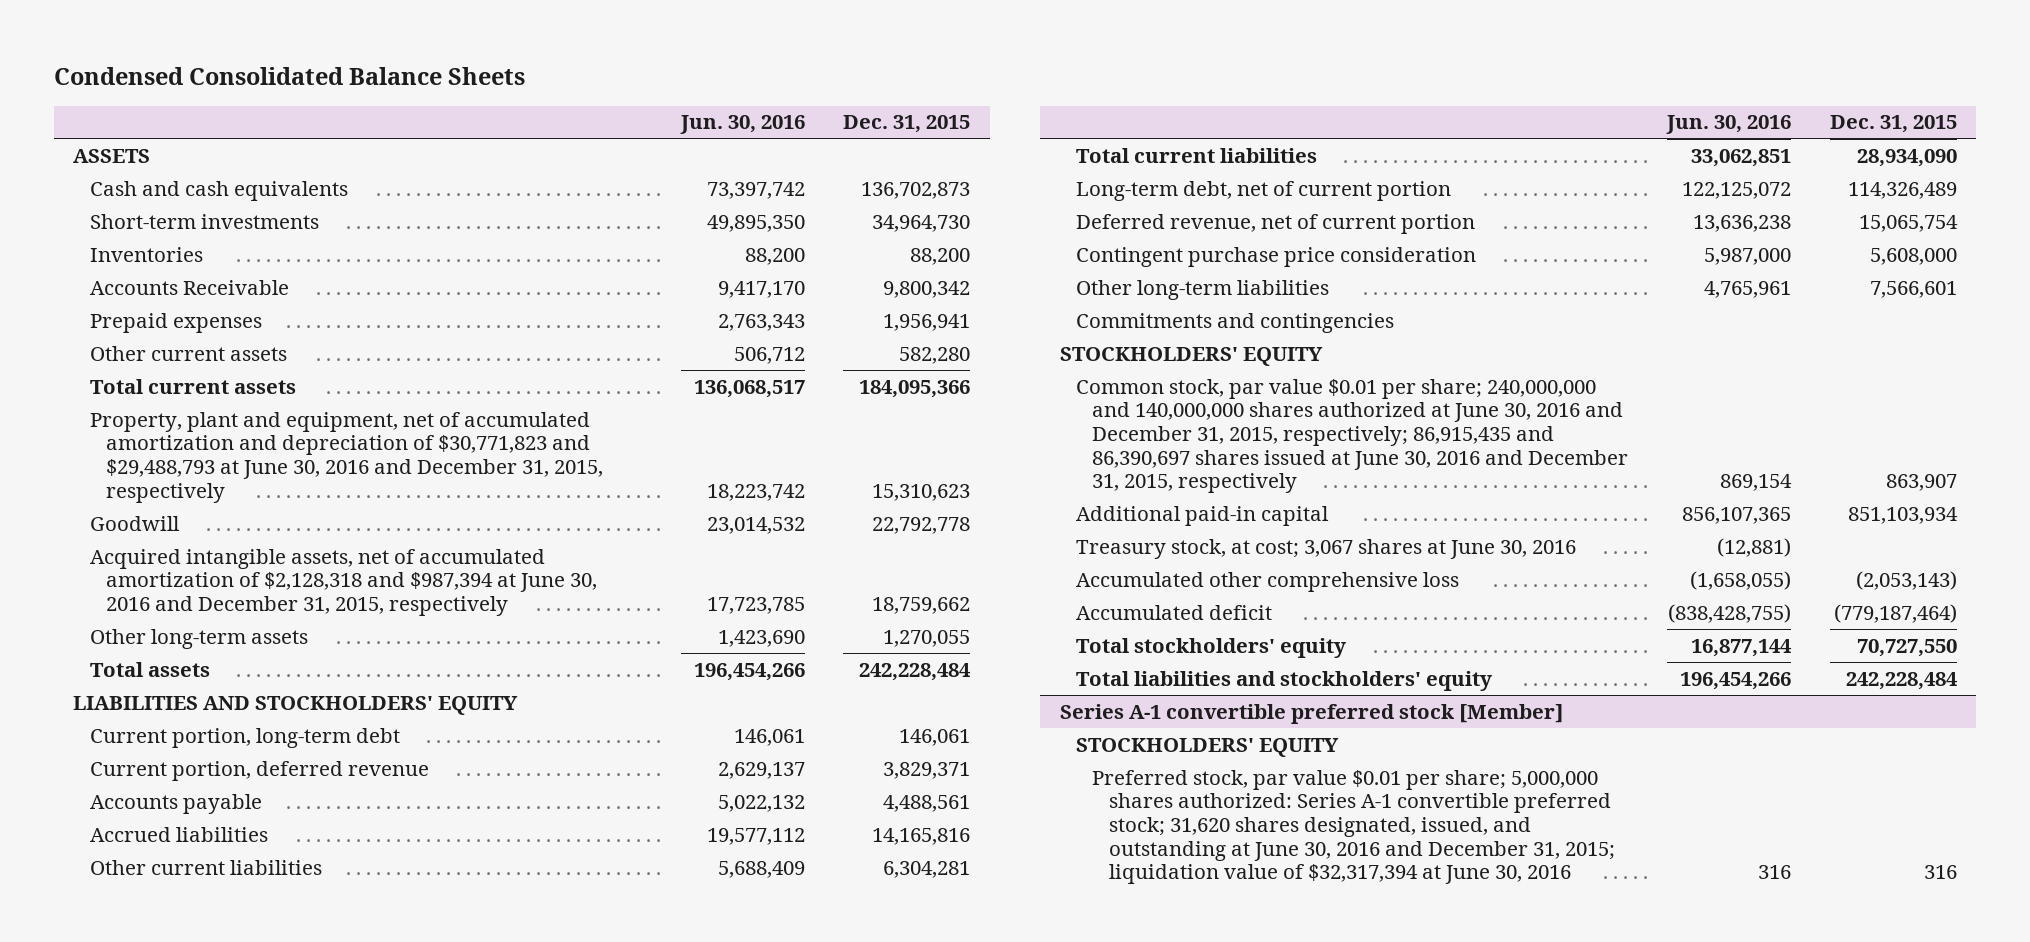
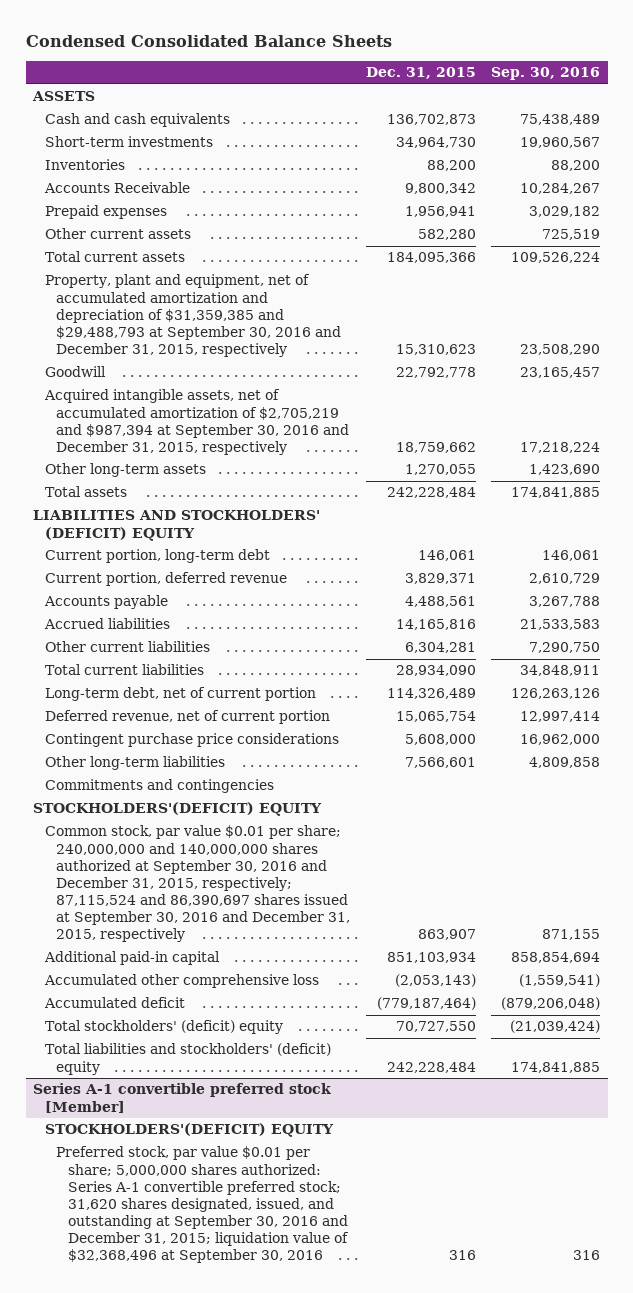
[679,115,805,135] Jun. 30, 2016 -> none
none -> [490,67,600,81] Sep. 30, 2016
[89,411,603,503] Property, plant and equipment, net of accumulated amortization and depreciation of $30,771,823 and $29,488,793 at June 30, 2016 and December 31, 2015, respectively -> [44,274,342,358] Property, plant and equipment, net of accumulated amortization and depreciation of $31,359,385 and $29,488,793 at September 30, 2016 and December 31, 2015, respectively
[89,548,597,616] Acquired intangible assets, net of accumulated amortization of $2,128,318 and $987,394 at June 30, 2016 and December 31, 2015, respectively -> [43,389,350,455] Acquired intangible assets, net of accumulated amortization of $2,705,219 and $987,394 at September 30, 2016 and December 31, 2015, respectively
[73,695,519,715] LIABILITIES AND STOCKHOLDERS' EQUITY -> [33,510,321,541] LIABILITIES AND STOCKHOLDERS' (DEFICIT) EQUITY
[1076,246,1477,267] Contingent purchase price consideration -> [44,733,339,748] Contingent purchase price considerations
[1059,346,1323,366] STOCKHOLDERS' EQUITY -> [33,802,323,817] STOCKHOLDERS'(DEFICIT) EQUITY
[1076,378,1629,494] Common stock, par value $0.01 per share; 240,000,000 and 140,000,000 shares authorized at June 30, 2016 and December 31, 2015, respectively; 86,915,435 and 86,390,697 shares issued at June 30, 2016 and December 31, 2015, respectively -> [44,825,351,943] Common stock, par value $0.01 per share; 240,000,000 and 140,000,000 shares authorized at September 30, 2016 and December 31, 2015, respectively; 87,115,524 and 86,390,697 shares issued at September 30, 2016 and December 31, 2015, respectively
[1076,538,1577,559] Treasury stock, at cost; 3,067 shares at June 30, 2016 -> none
[1076,637,1347,658] Total stockholders' equity -> [44,1020,283,1035] Total stockholders' (deficit) equity
[1076,670,1493,691] Total liabilities and stockholders' equity -> [44,1043,331,1075] Total liabilities and stockholders' (deficit) equity
[1076,737,1340,757] STOCKHOLDERS' EQUITY -> [44,1123,334,1138] STOCKHOLDERS'(DEFICIT) EQUITY
[1092,769,1615,885] Preferred stock, par value $0.01 per share; 5,000,000 shares authorized: Series A-1 convertible preferred stock; 31,620 shares designated, issued, and outstanding at June 30, 2016 and December 31, 2015; liquidation value of $32,317,394 at June 30, 2016 -> [56,1146,349,1264] Preferred stock, par value $0.01 per share; 5,000,000 shares authorized: Series A-1 convertible preferred stock; 31,620 shares designated, issued, and outstanding at September 30, 2016 and December 31, 2015; liquidation value of $32,368,496 at September 30, 2016

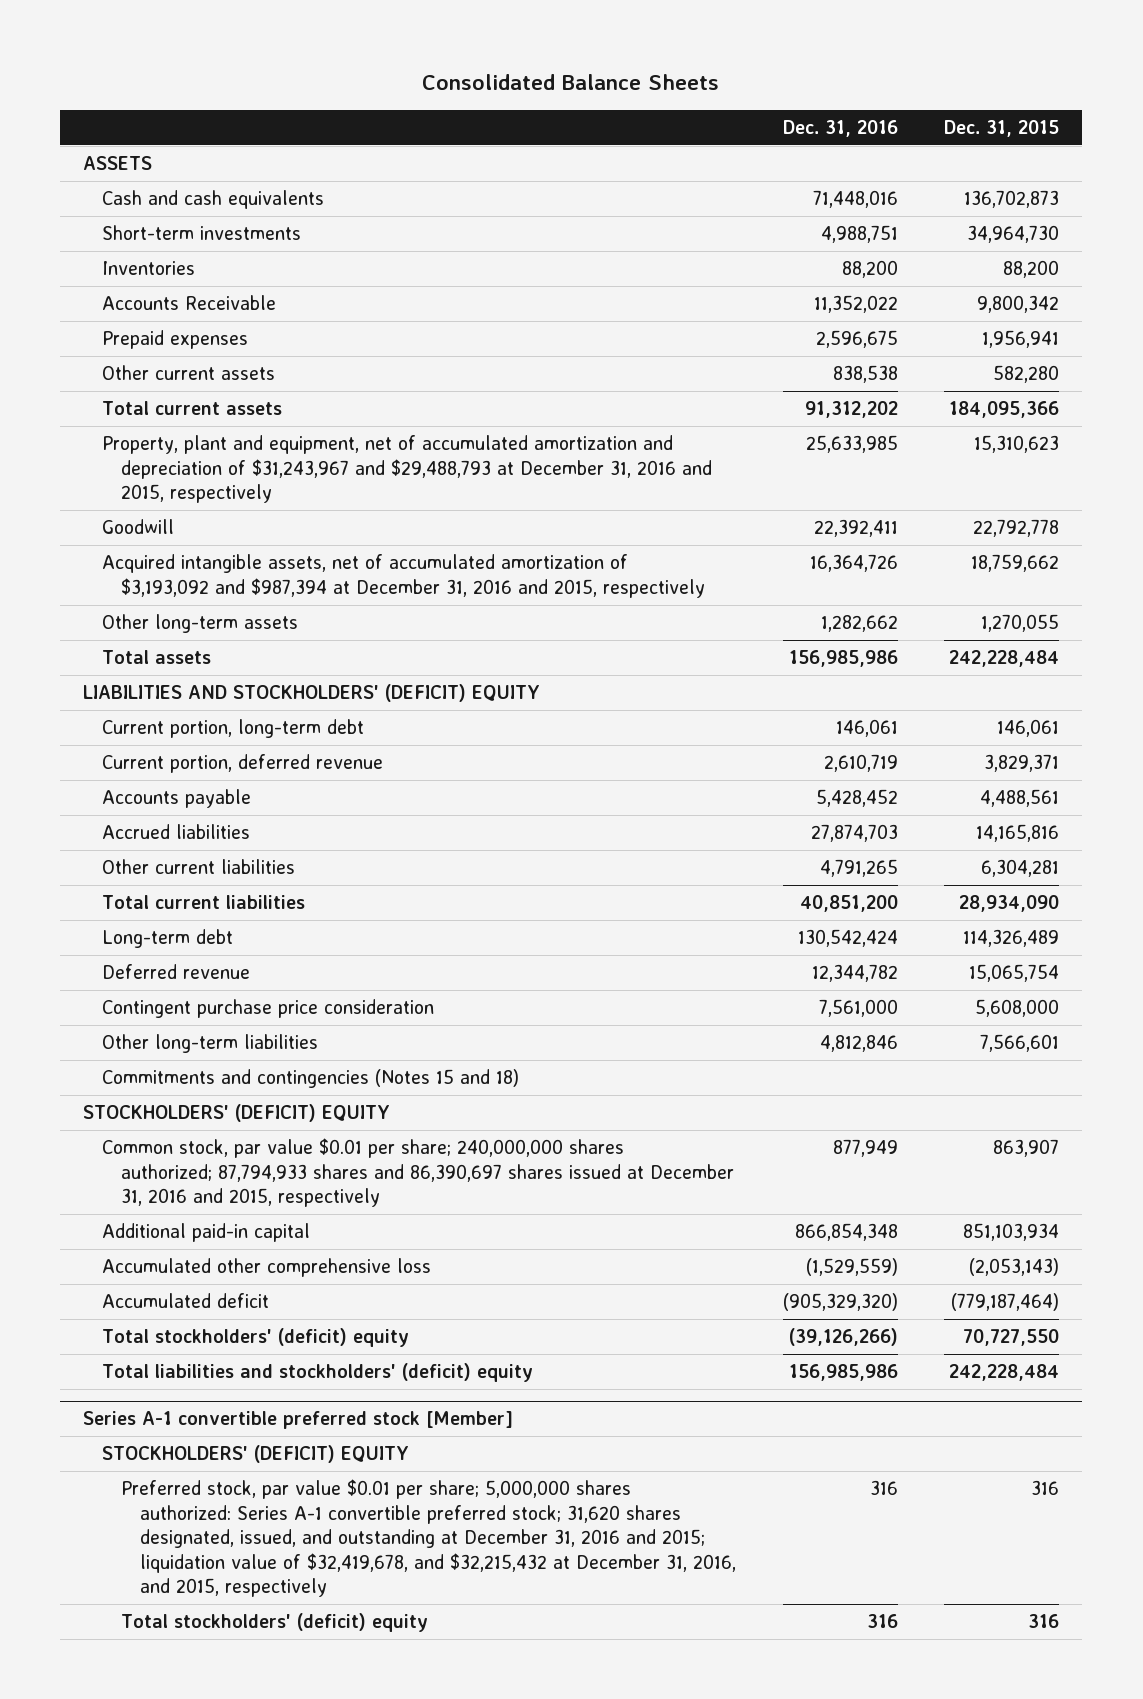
[25,35,392,48] Condensed Consolidated Balance Sheets -> [422,74,720,91] Consolidated Balance Sheets
[490,67,600,81] Sep. 30, 2016 -> none
none -> [782,119,898,137] Dec. 31, 2016
[44,274,342,358] Property, plant and equipment, net of accumulated amortization and depreciation of $31,359,385 and $29,488,793 at September 30, 2016 and December 31, 2015, respectively -> [102,435,713,504] Property, plant and equipment, net of accumulated amortization and depreciation of $31,243,967 and $29,488,793 at December 31, 2016 and 2015, respectively
[43,389,350,455] Acquired intangible assets, net of accumulated amortization of $2,705,219 and $987,394 at September 30, 2016 and December 31, 2015, respectively -> [102,554,706,598] Acquired intangible assets, net of accumulated amortization of $3,193,092 and $987,394 at December 31, 2016 and 2015, respectively
[44,687,316,702] Long-term debt, net of current portion -> [102,929,234,949] Long-term debt
[44,710,330,725] Deferred revenue, net of current portion -> [102,964,251,980] Deferred revenue
[44,733,339,748] Contingent purchase price considerations -> [102,999,435,1019] Contingent purchase price consideration
[44,779,274,794] Commitments and contingencies -> [102,1069,520,1089] Commitments and contingencies (Notes 15 and 18)
[33,802,323,817] STOCKHOLDERS'(DEFICIT) EQUITY -> [83,1104,391,1123] STOCKHOLDERS' (DEFICIT) EQUITY
[44,825,351,943] Common stock, par value $0.01 per share; 240,000,000 and 140,000,000 shares authorized at September 30, 2016 and December 31, 2015, respectively; 87,115,524 and 86,390,697 shares issued at September 30, 2016 and December 31, 2015, respectively -> [102,1138,735,1208] Common stock, par value $0.01 per share; 240,000,000 shares authorized; 87,794,933 shares and 86,390,697 shares issued at December 31, 2016 and 2015, respectively
[44,1123,334,1138] STOCKHOLDERS'(DEFICIT) EQUITY -> [102,1445,410,1464] STOCKHOLDERS' (DEFICIT) EQUITY
[56,1146,349,1264] Preferred stock, par value $0.01 per share; 5,000,000 shares authorized: Series A-1 convertible preferred stock; 31,620 shares designated, issued, and outstanding at September 30, 2016 and December 31, 2015; liquidation value of $32,368,496 at September 30, 2016 -> [121,1479,737,1598] Preferred stock, par value $0.01 per share; 5,000,000 shares authorized: Series A-1 convertible preferred stock; 31,620 shares designated, issued, and outstanding at December 31, 2016 and 2015; liquidation value of $32,419,678, and $32,215,432 at December 31, 2016, and 2015, respectively
none -> [121,1613,429,1633] Total stockholders' (deficit) equity

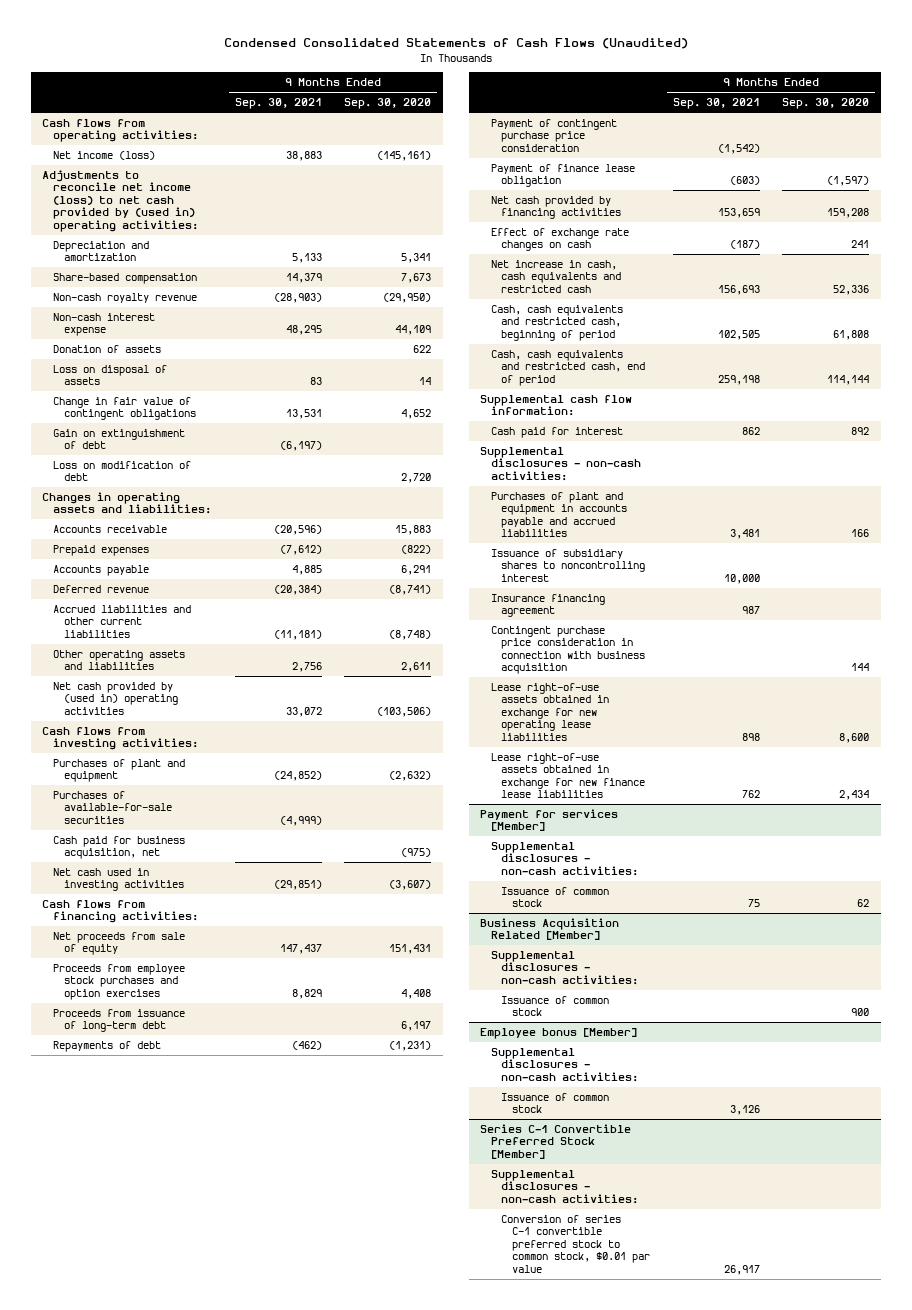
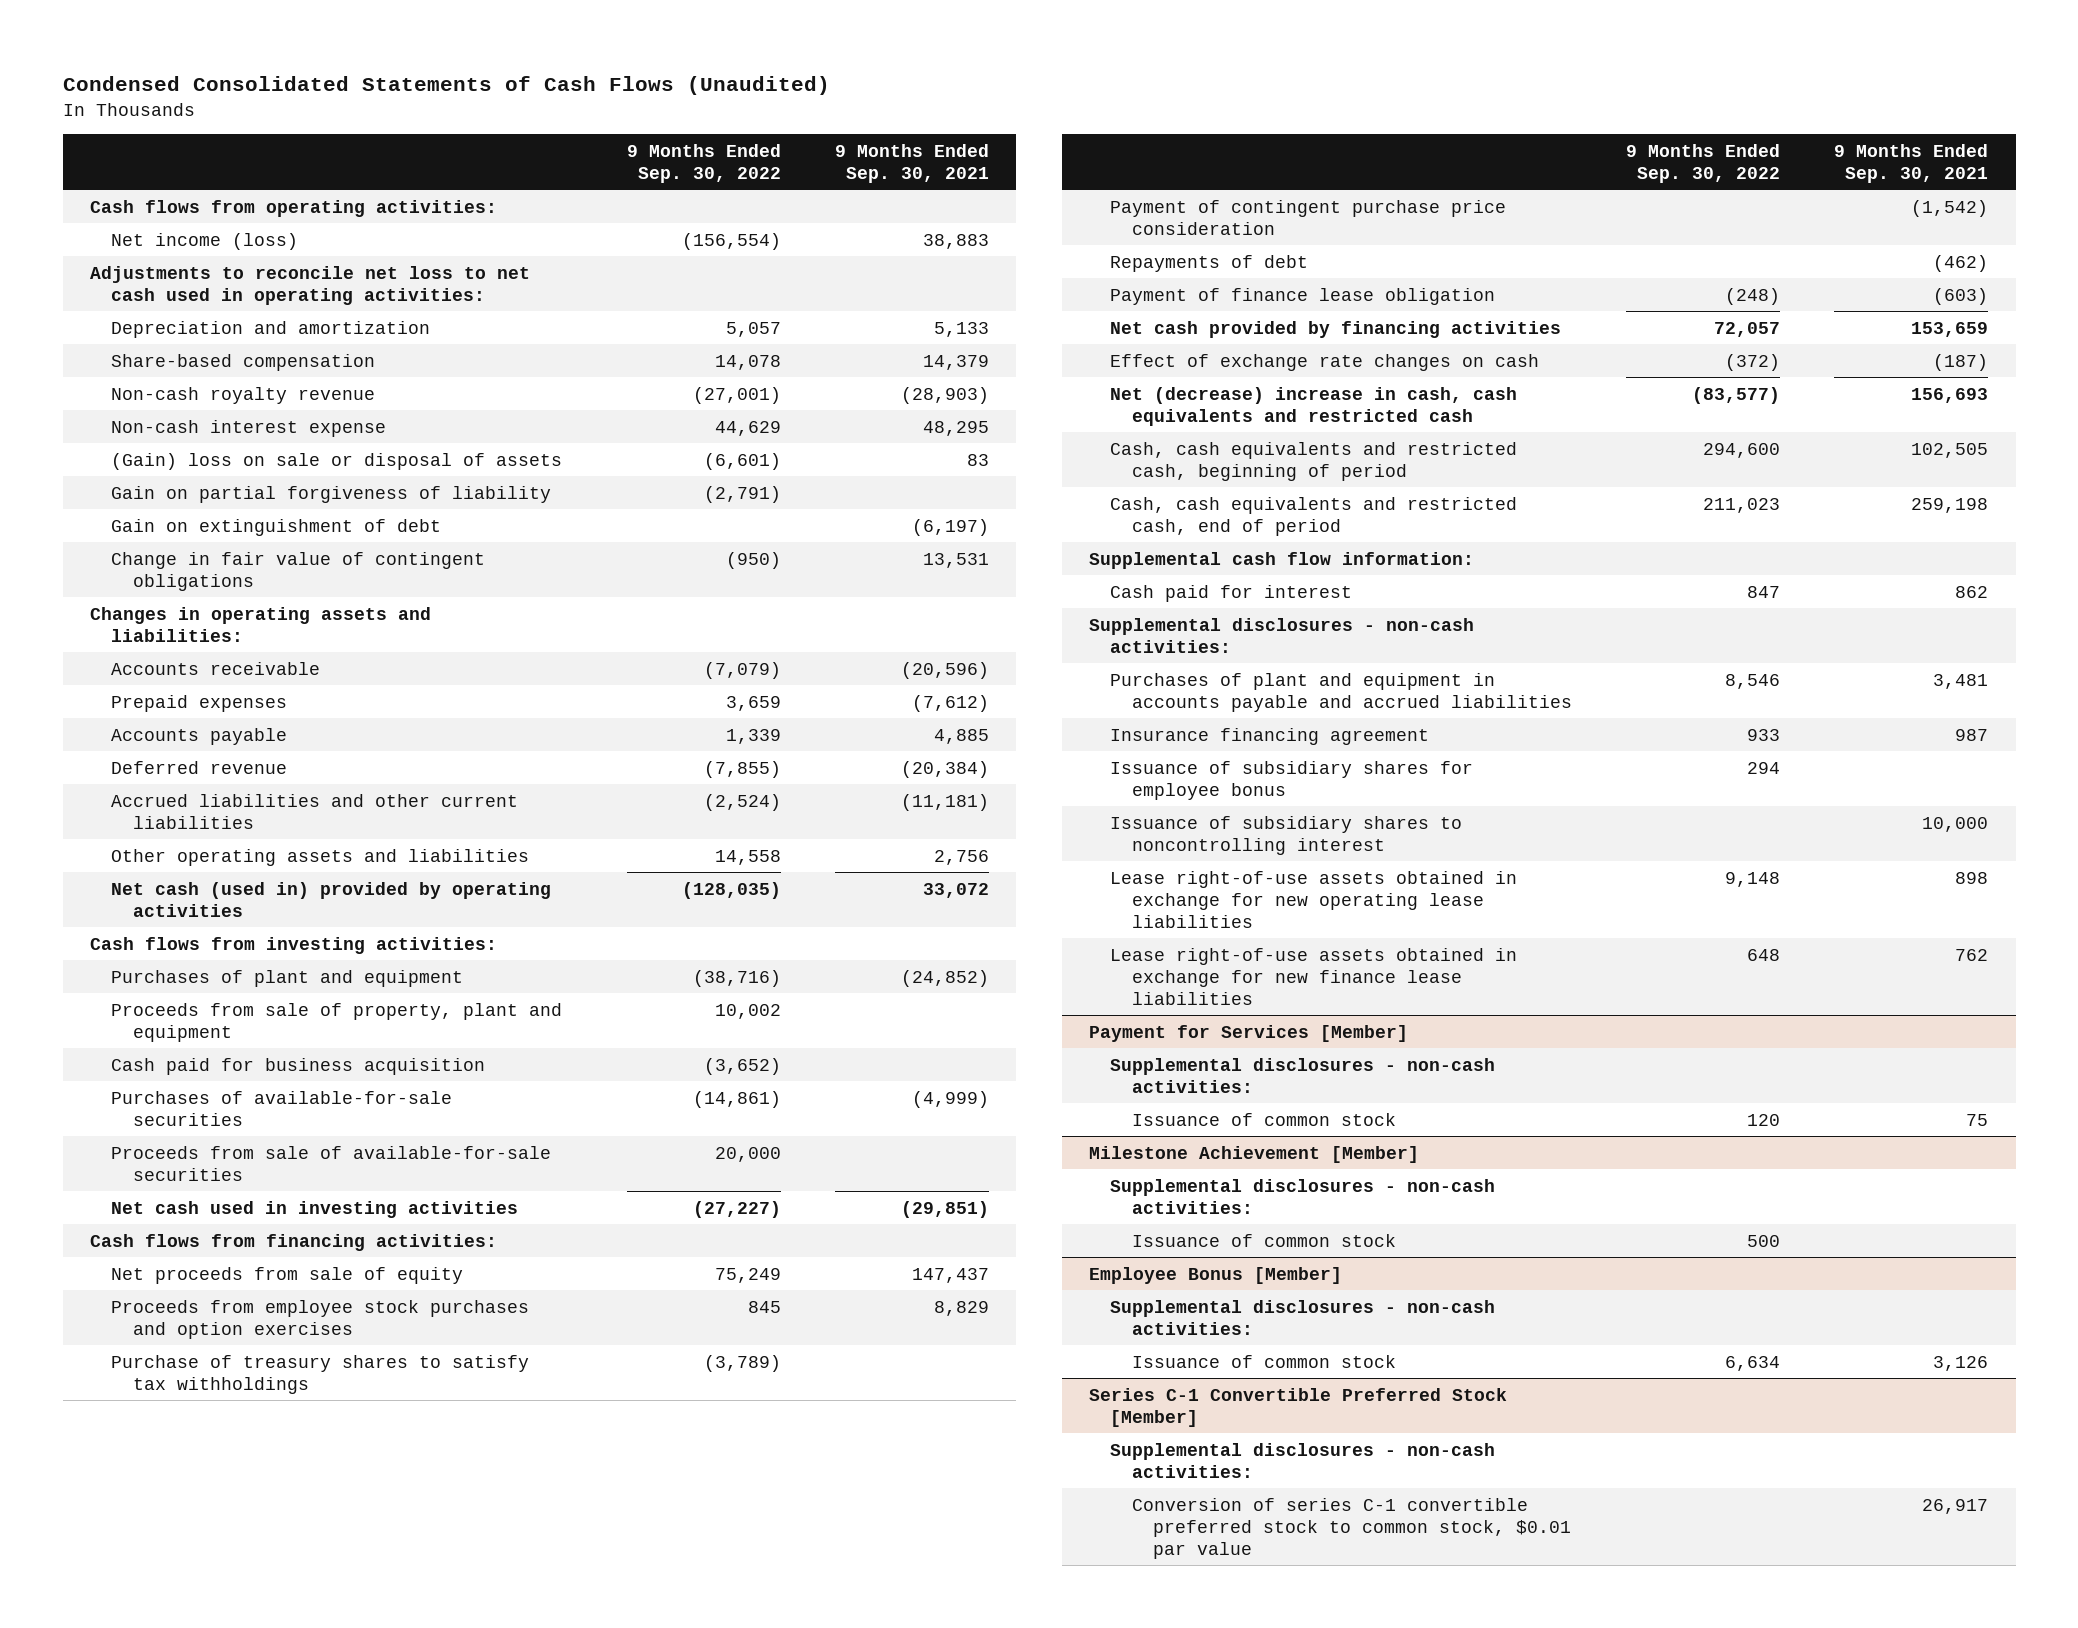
[344,98,432,110] Sep. 30, 2020 -> none
none -> [627,143,782,183] 9 Months Ended Sep. 30, 2022
[42,170,198,232] Adjustments to reconcile net income (loss) to net cash provided by (used in) operating activities: -> [89,265,530,305] Adjustments to reconcile net loss to net cash used in operating activities:
[52,345,161,354] Donation of assets -> none
[52,365,167,386] Loss on disposal of assets -> [111,452,563,470] (Gain) loss on sale or disposal of assets
none -> [111,485,552,503] Gain on partial forgiveness of liability
[52,461,191,482] Loss on modification of debt -> none
[52,397,196,421] Change in fair value of contingent obligations -> [111,551,486,591] Change in fair value of contingent obligations
[52,682,178,715] Net cash provided by (used in) operating activities -> [111,881,552,917] Net cash (used in) provided by operating activities
none -> [111,1002,563,1042] Proceeds from sale of property, plant and equipment
none -> [111,1057,486,1075] Cash paid for business acquisition
[52,836,185,860] Cash paid for business acquisition, net -> none
none -> [111,1145,552,1181] Proceeds from sale of available-for-sale securities
[52,1009,185,1033] Proceeds from issuance of long-term debt -> none
none -> [111,1354,530,1394] Purchase of treasury shares to satisfy tax withholdings
[52,1041,161,1053] Repayments of debt -> [1110,254,1309,272] Repayments of debt
[490,260,622,293] Net increase in cash, cash equivalents and restricted cash -> [1110,386,1518,426] Net (decrease) increase in cash, cash equivalents and restricted cash
[490,626,646,675] Contingent purchase price consideration in connection with business acquisition -> none
none -> [1110,760,1474,800] Issuance of subsidiary shares for employee bonus
[490,549,646,582] Issuance of subsidiary shares to noncontrolling interest -> [1110,815,1463,855] Issuance of subsidiary shares to noncontrolling interest
[480,809,619,832] Payment for services [Member] -> [1089,1024,1409,1042] Payment for Services [Member]
[480,918,620,941] Business Acquisition Related [Member] -> none
none -> [1089,1145,1420,1163] Milestone Achievement [Member]
[480,1028,638,1040] Employee bonus [Member] -> [1089,1266,1343,1284] Employee Bonus [Member]

